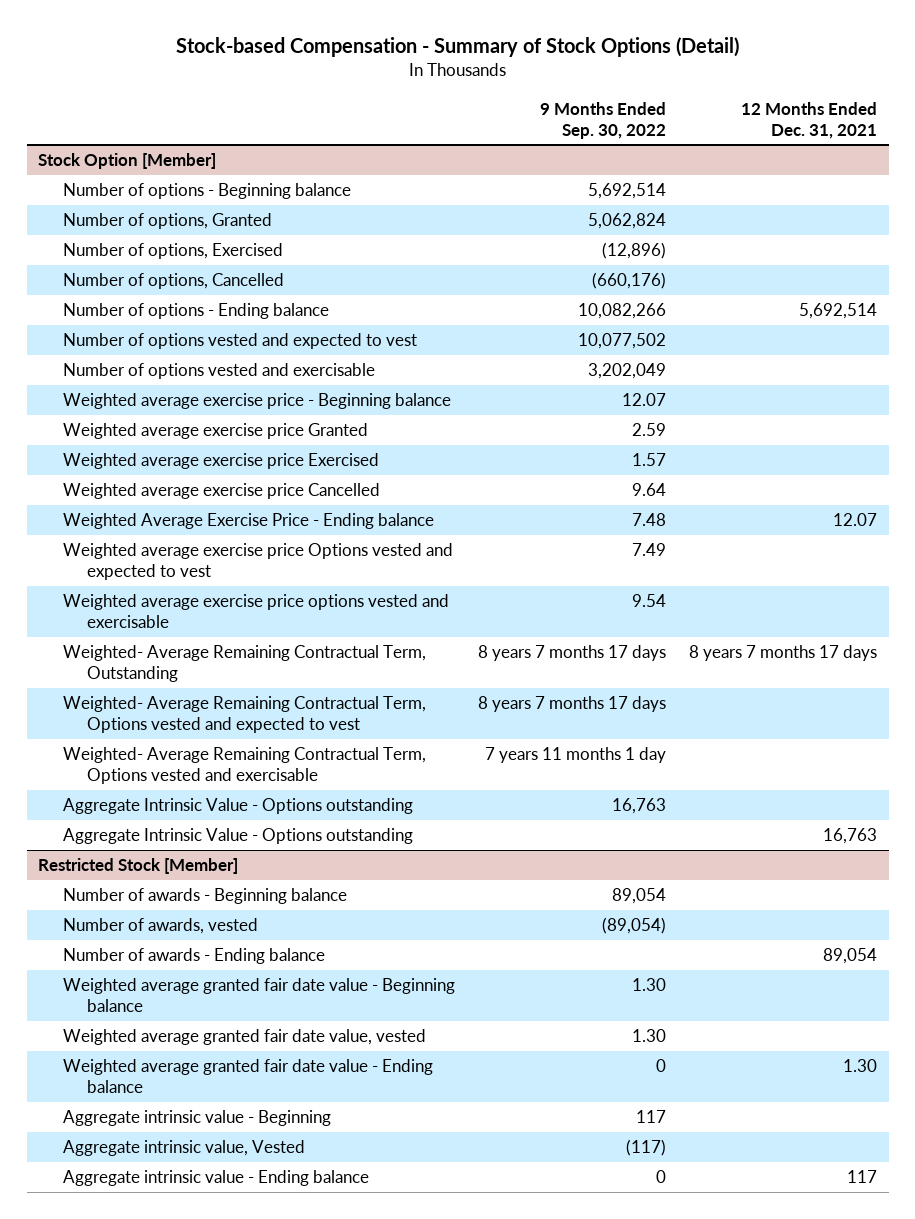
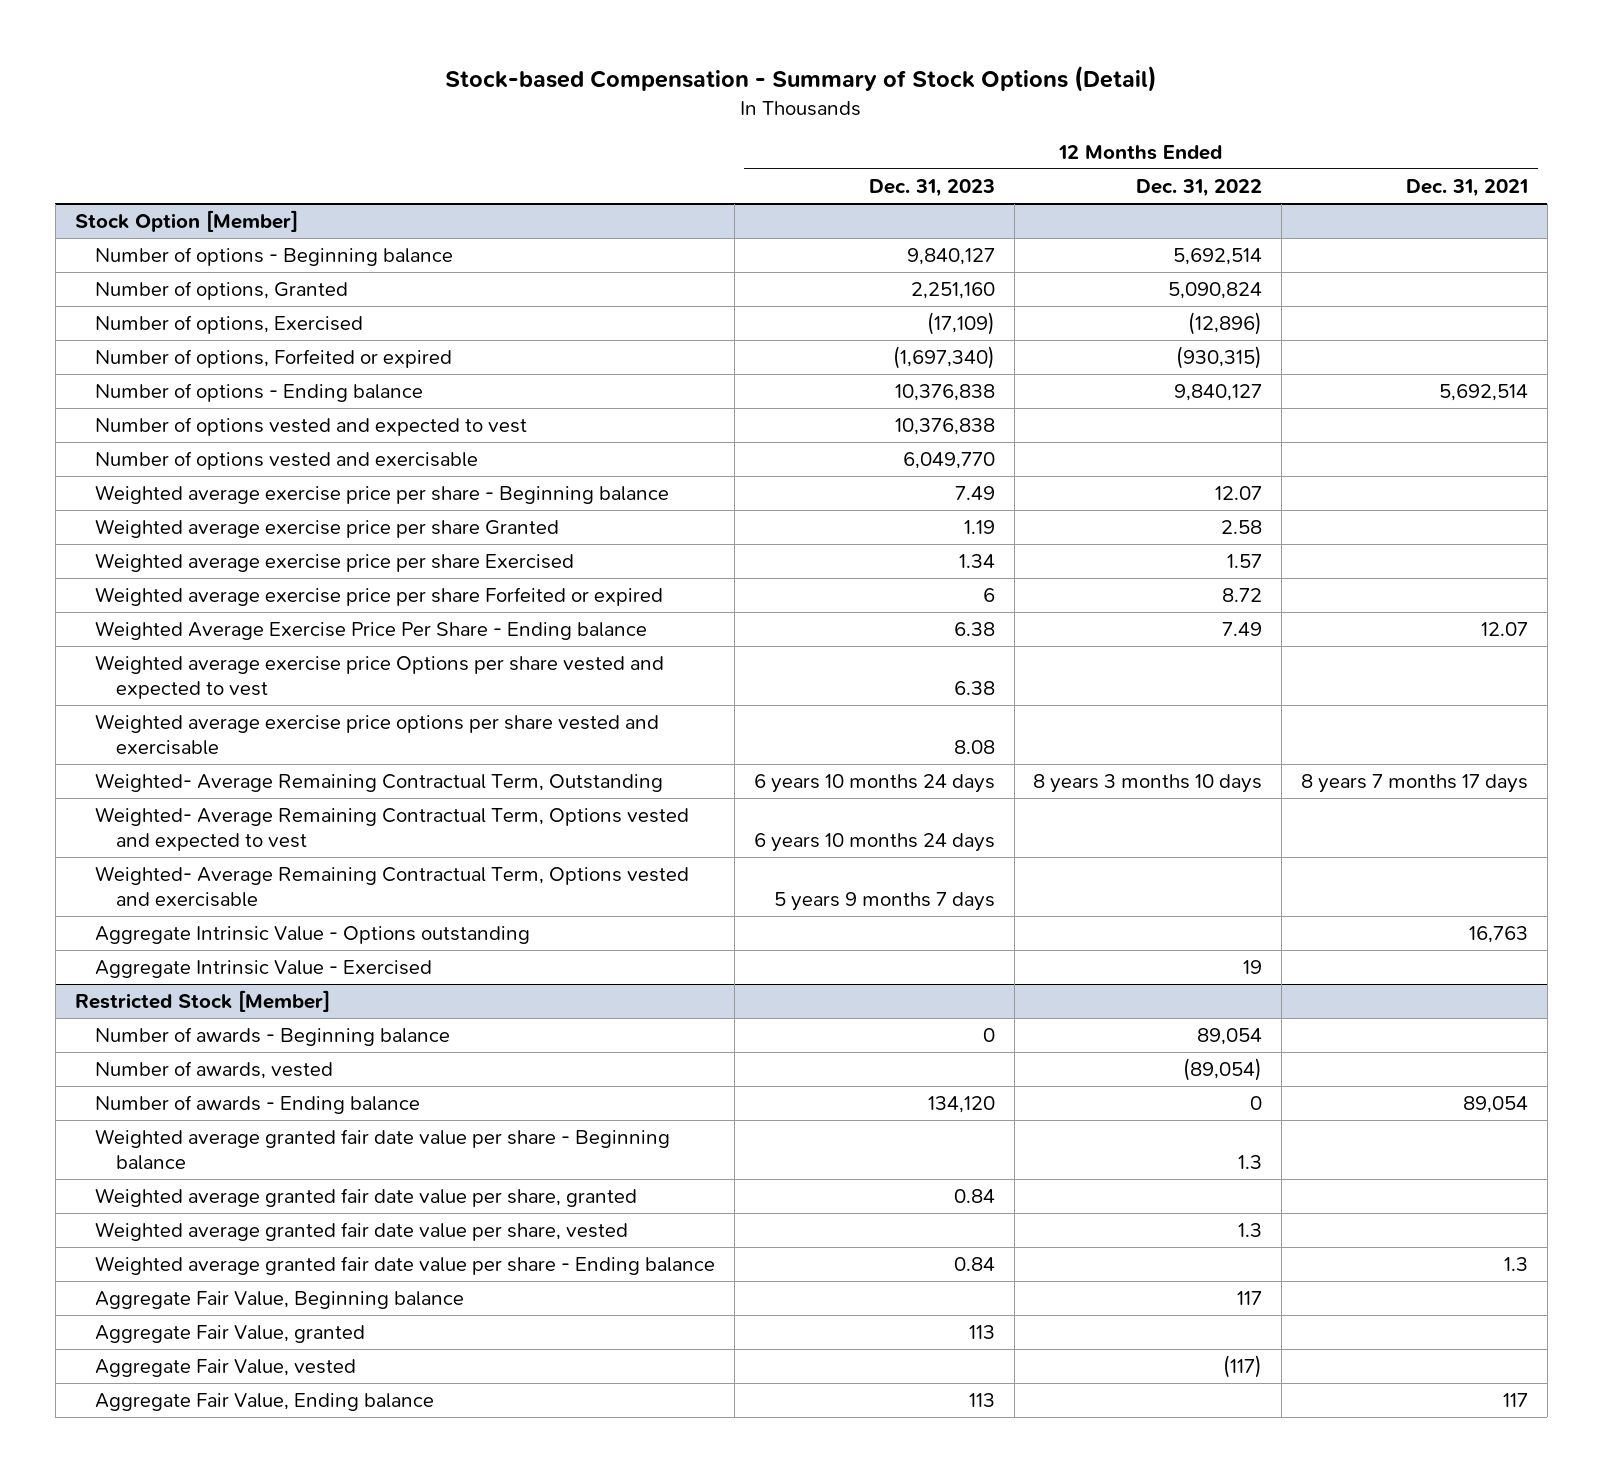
[539,101,666,139] 9 Months Ended Sep. 30, 2022 -> none
none -> [868,178,995,197] Dec. 31, 2023
none -> [1136,178,1263,197] Dec. 31, 2022
[62,273,284,290] Number of options, Cancelled -> [95,348,453,368] Number of options, Forfeited or expired
[62,393,451,410] Weighted average exercise price - Beginning balance -> [95,484,670,504] Weighted average exercise price per share - Beginning balance
[62,423,368,440] Weighted average exercise price Granted -> [95,518,560,538] Weighted average exercise price per share Granted
[62,453,379,470] Weighted average exercise price Exercised -> [95,552,575,572] Weighted average exercise price per share Exercised
[62,483,380,500] Weighted average exercise price Cancelled -> [95,586,664,606] Weighted average exercise price per share Forfeited or expired
[62,513,434,530] Weighted Average Exercise Price - Ending balance -> [95,620,648,640] Weighted Average Exercise Price Per Share - Ending balance
[62,543,453,581] Weighted average exercise price Options vested and expected to vest -> [95,654,665,699] Weighted average exercise price Options per share vested and expected to vest
[62,594,449,629] Weighted average exercise price options vested and exercisable -> [95,713,660,755] Weighted average exercise price options per share vested and exercisable
[62,798,413,815] Aggregate Intrinsic Value - Options outstanding -> none
none -> [95,959,433,978] Aggregate Intrinsic Value - Exercised
[62,978,455,1013] Weighted average granted fair date value - Beginning balance -> [95,1128,671,1170] Weighted average granted fair date value per share - Beginning balance
none -> [95,1187,638,1207] Weighted average granted fair date value per share, granted
[62,1029,426,1046] Weighted average granted fair date value, vested -> [95,1221,629,1241] Weighted average granted fair date value per share, vested
[62,1059,433,1094] Weighted average granted fair date value - Ending balance -> [95,1255,716,1275] Weighted average granted fair date value per share - Ending balance
[843,1059,878,1073] 1.30 -> [1503,1256,1528,1271] 1.3
[62,1110,331,1127] Aggregate intrinsic value - Beginning -> [95,1290,465,1309] Aggregate Fair Value, Beginning balance
none -> [95,1324,366,1343] Aggregate Fair Value, granted
[62,1140,305,1157] Aggregate intrinsic value, Vested -> [95,1358,357,1377] Aggregate Fair Value, vested
[62,1170,369,1187] Aggregate intrinsic value - Ending balance -> [95,1392,435,1411] Aggregate Fair Value, Ending balance

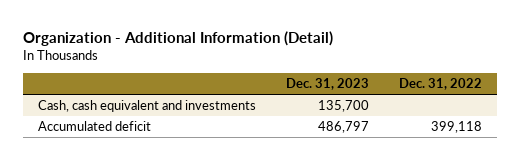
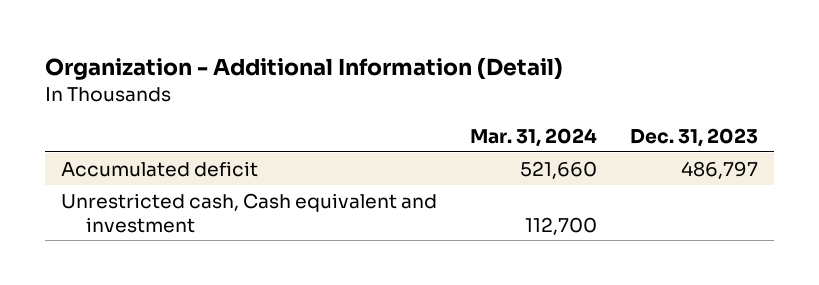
[398,78,482,91] Dec. 31, 2022 -> none
none -> [469,127,597,147] Mar. 31, 2024
[37,100,256,113] Cash, cash equivalent and investments -> none
none -> [61,192,438,233] Unrestricted cash, Cash equivalent and investment

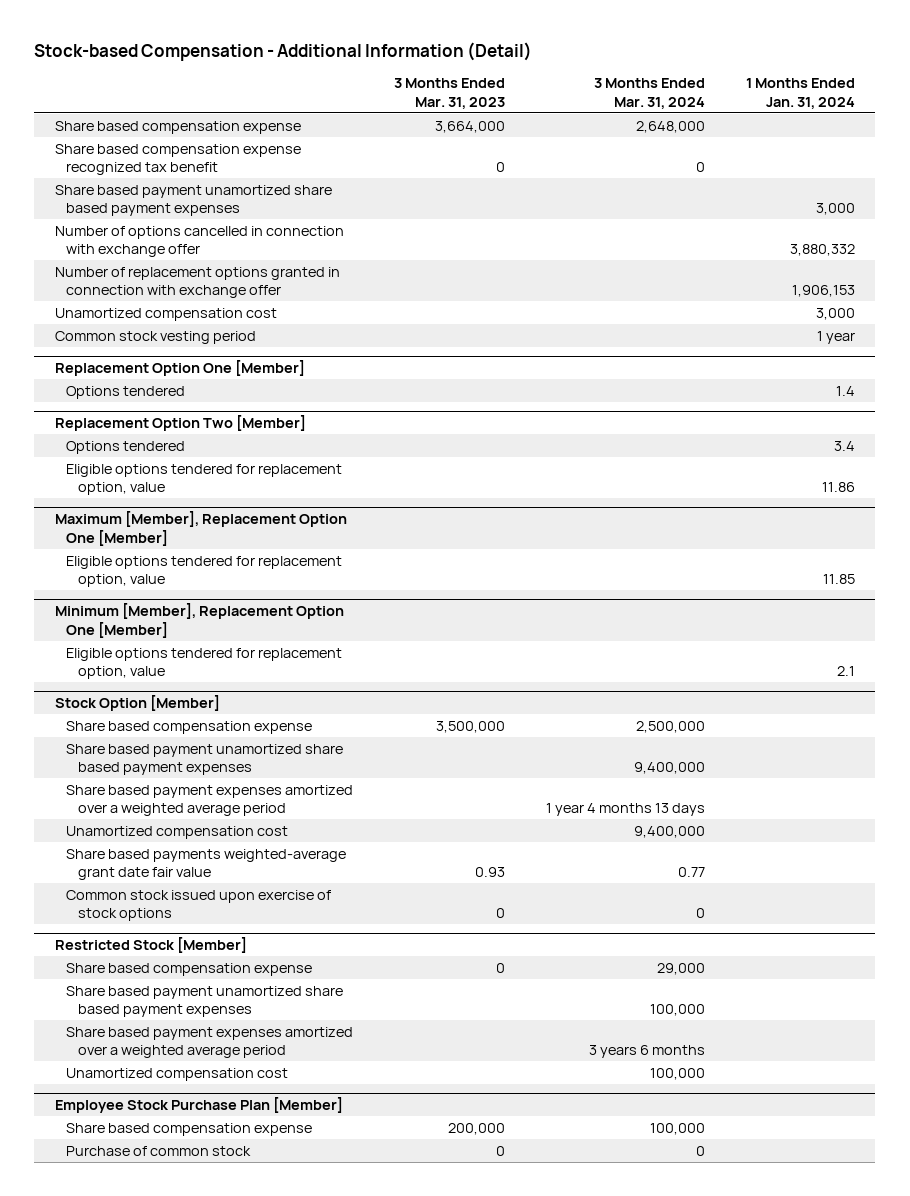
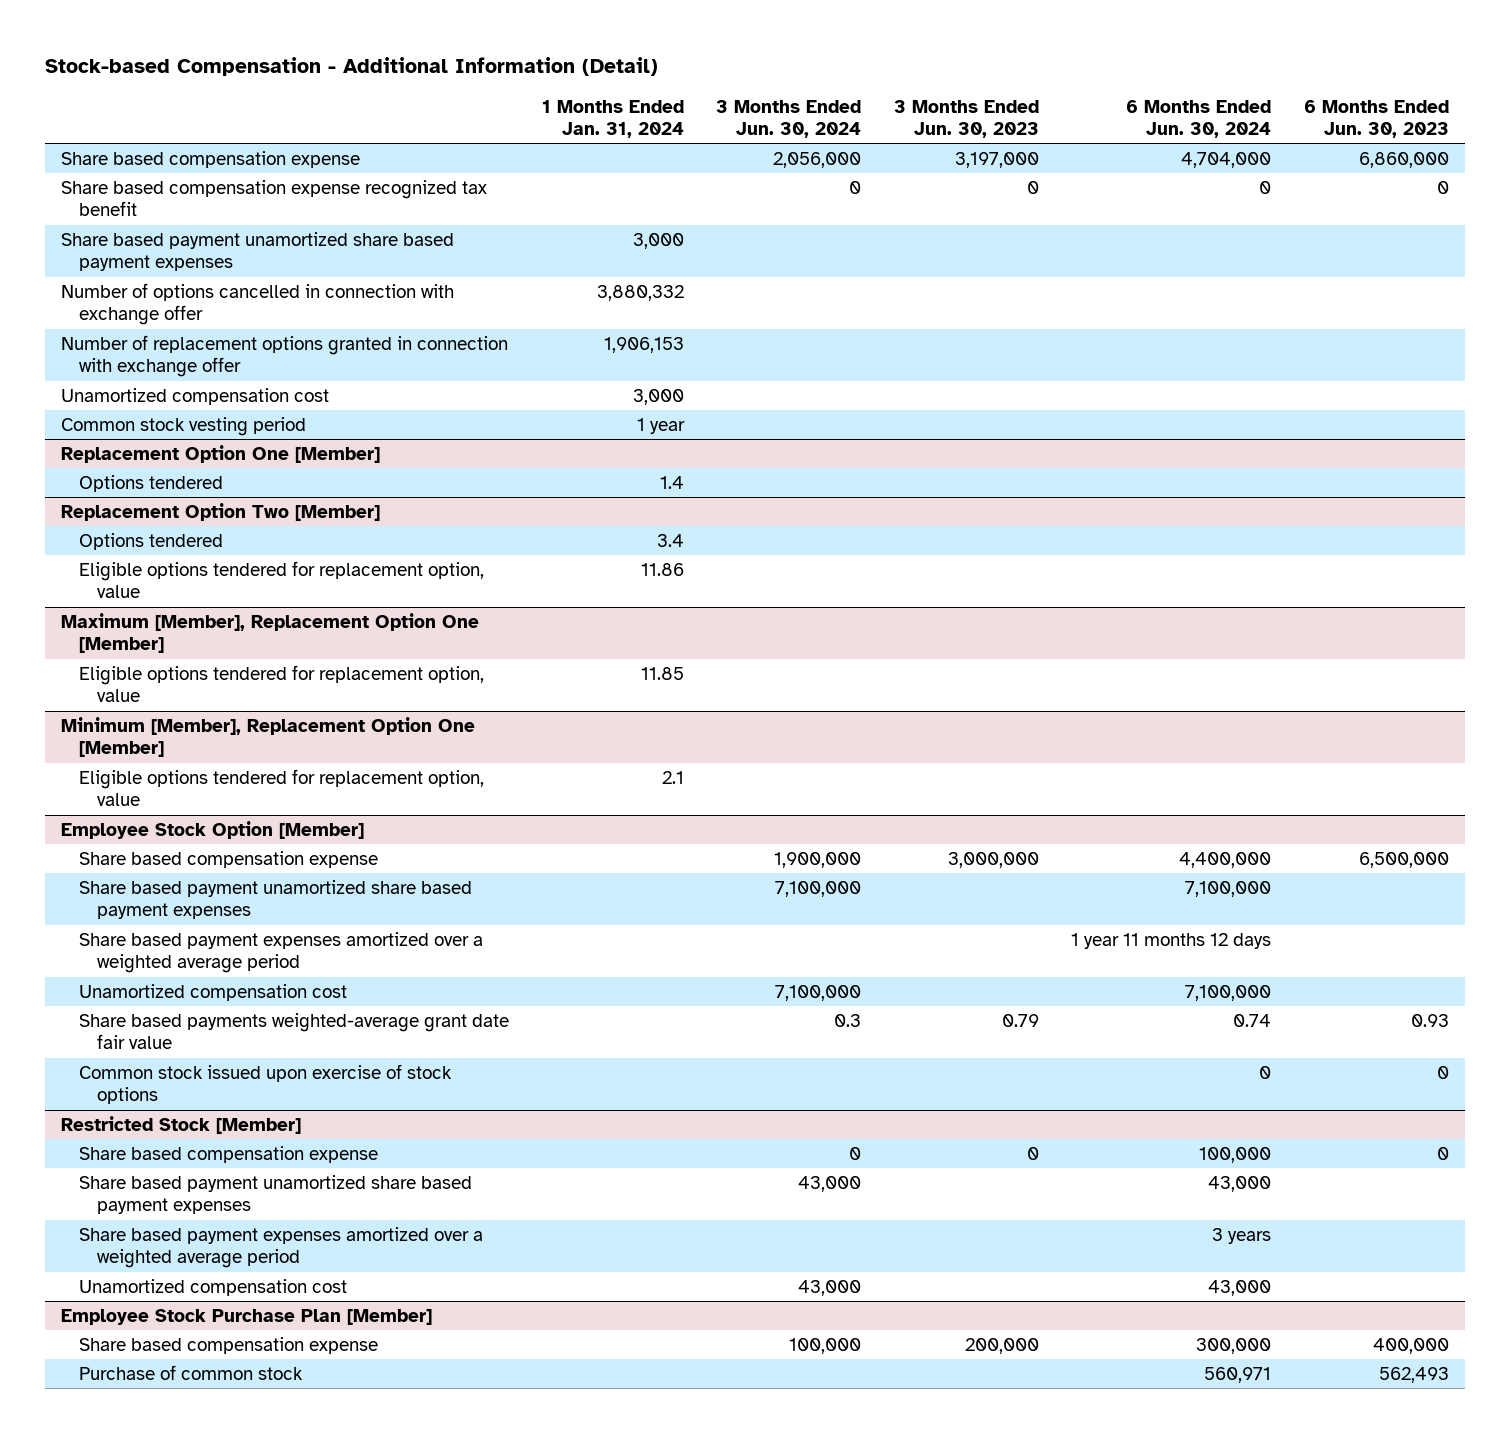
[394,78,506,109] 3 Months Ended Mar. 31, 2023 -> none
[594,78,706,109] 3 Months Ended Mar. 31, 2024 -> none
none -> [716,99,862,138] 3 Months Ended Jun. 30, 2024
none -> [893,99,1039,138] 3 Months Ended Jun. 30, 2023
none -> [1126,99,1272,138] 6 Months Ended Jun. 30, 2024
none -> [1303,99,1449,138] 6 Months Ended Jun. 30, 2023
[54,695,220,712] Stock Option [Member] -> [60,820,364,839] Employee Stock Option [Member]

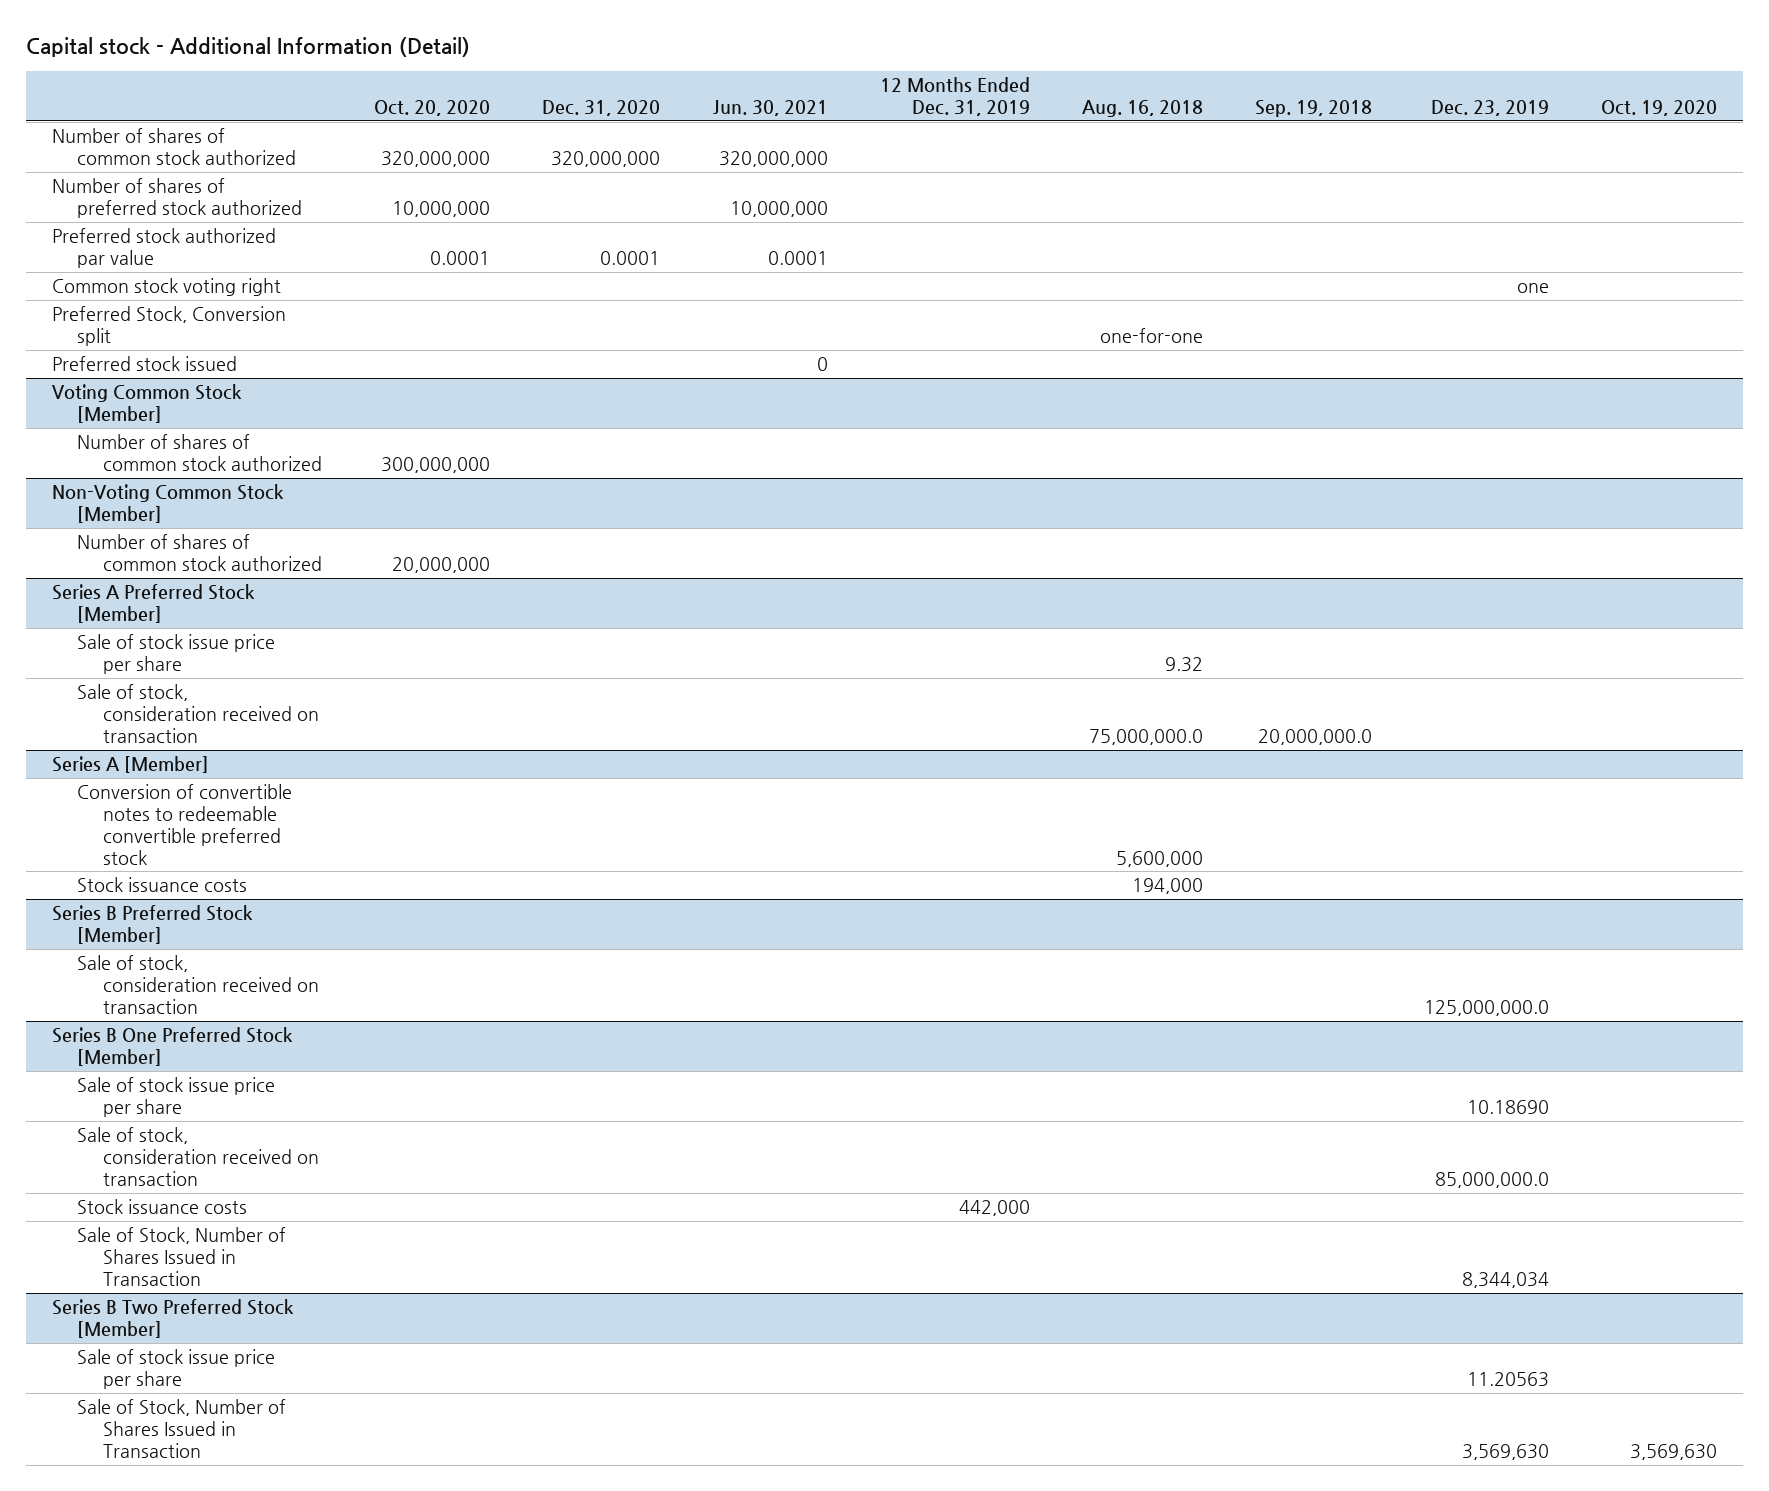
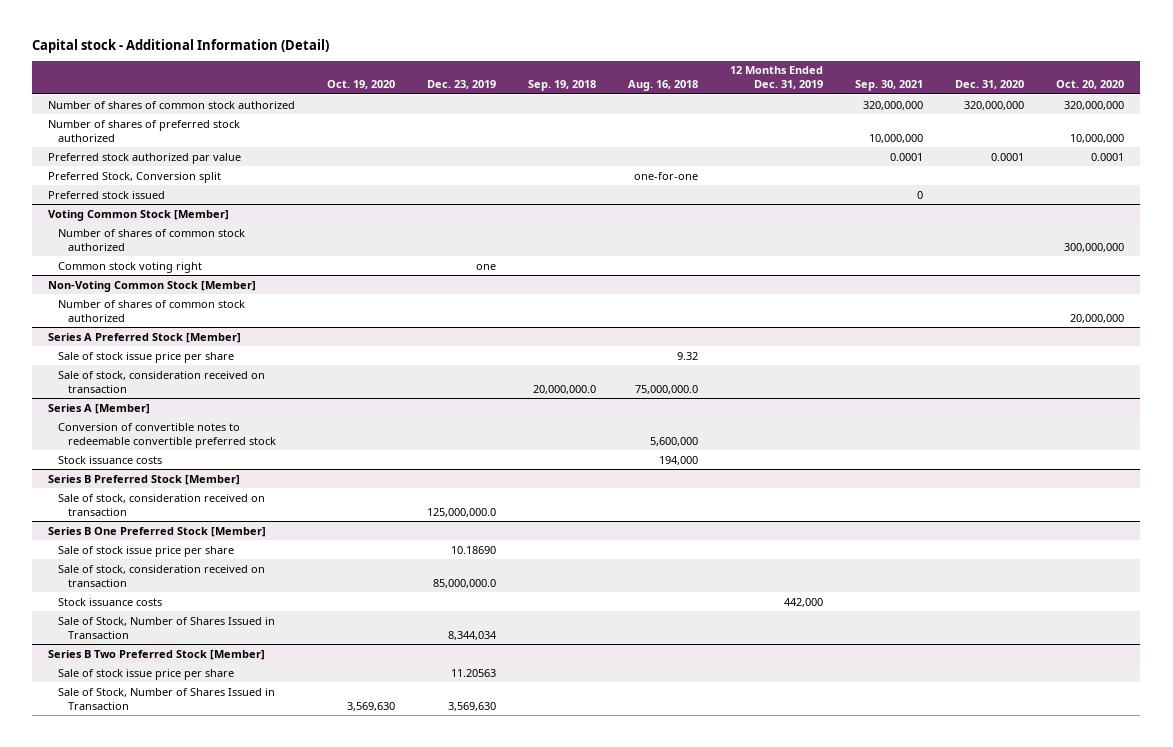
[712,100,828,117] Jun. 30, 2021 -> none
none -> [855,80,924,92] Sep. 30, 2021
[51,278,281,297] Common stock voting right -> none
none -> [58,261,203,273] Common stock voting right

